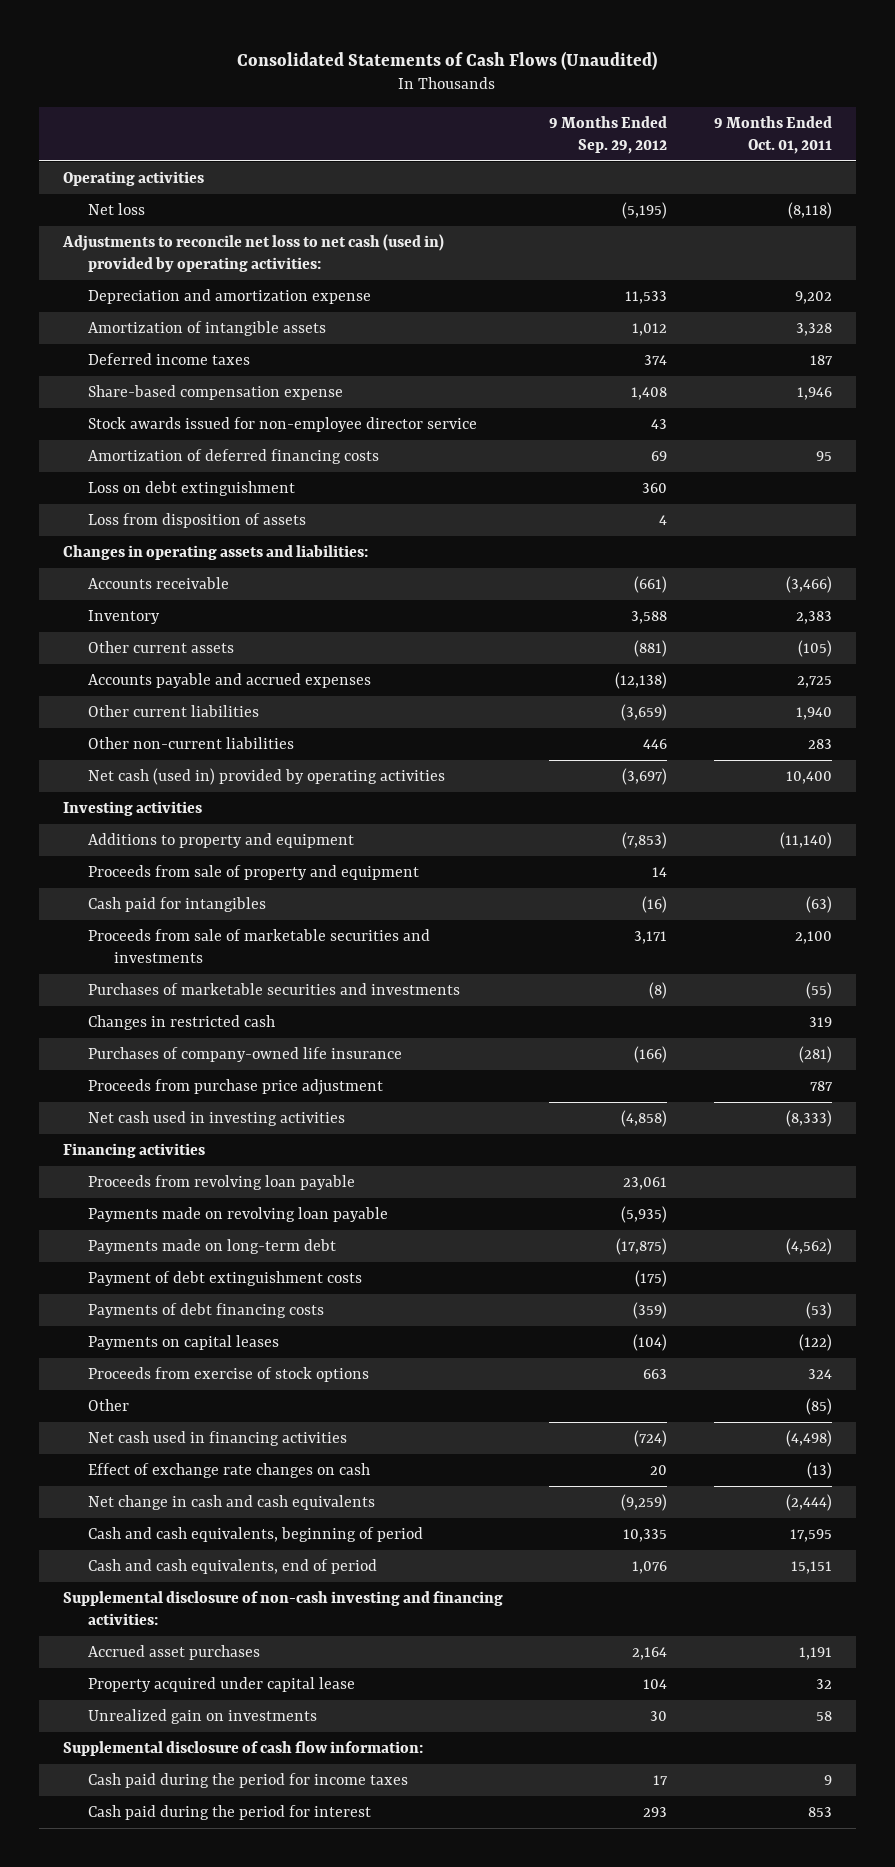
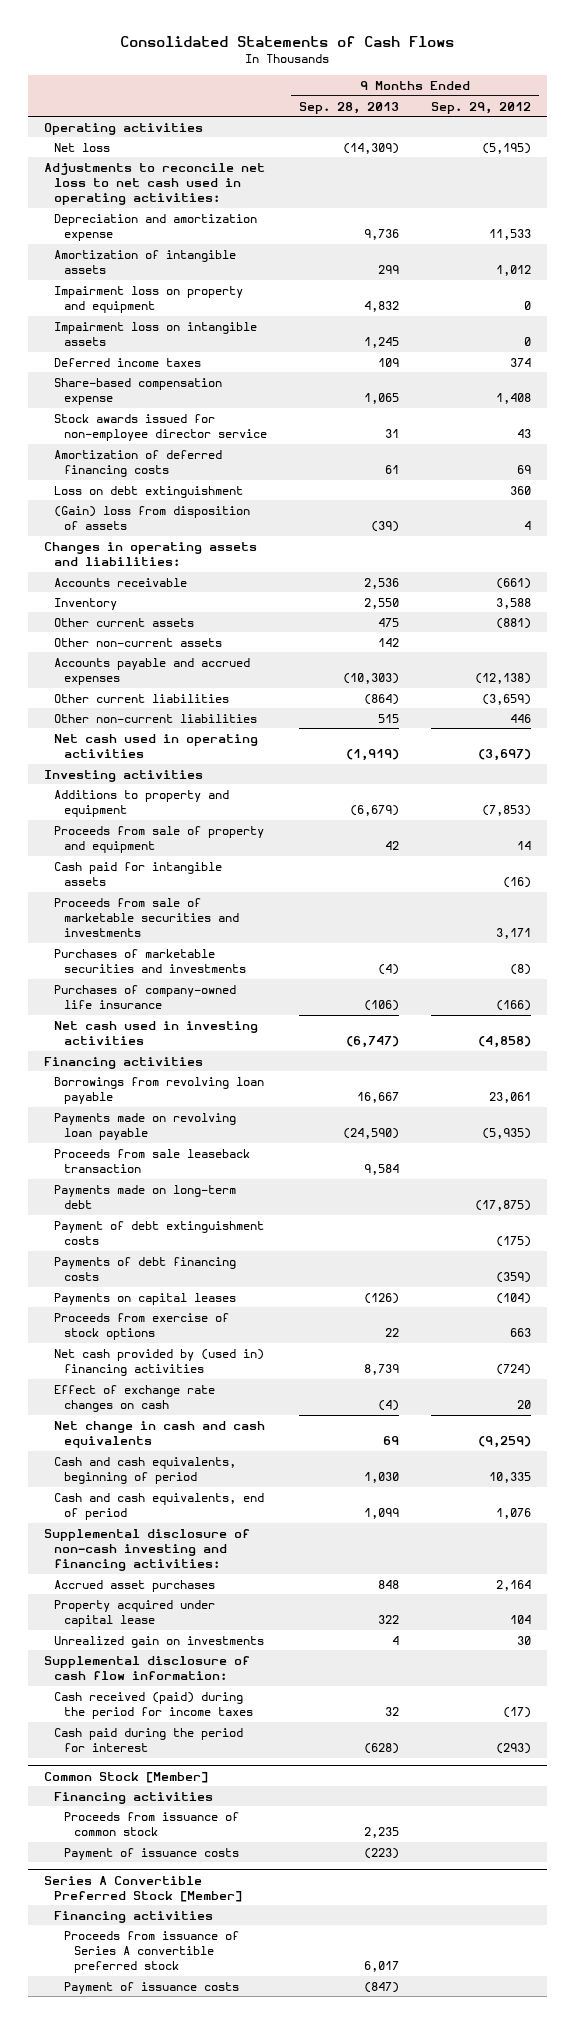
[237,51,658,71] Consolidated Statements of Cash Flows (Unaudited) -> [120,35,455,47] Consolidated Statements of Cash Flows
[714,115,833,154] 9 Months Ended Oct. 01, 2011 -> none
none -> [298,101,399,114] Sep. 28, 2013
[61,234,444,272] Adjustments to reconcile net loss to net cash (used in) provided by operating activities: -> [43,162,265,206] Adjustments to reconcile net loss to net cash used in operating activities:
none -> [53,285,243,314] Impairment loss on property and equipment
none -> [53,321,257,347] Impairment loss on intangible assets
[88,513,307,529] Loss from disposition of assets -> [53,505,250,531] (Gain) loss from disposition of assets
none -> [53,637,222,647] Other non-current assets
[88,768,446,786] Net cash (used in) provided by operating activities -> [53,733,258,759] Net cash used in operating activities
[88,897,267,913] Cash paid for intangibles -> [53,861,222,887] Cash paid for intangible assets
[88,1015,276,1031] Changes in restricted cash -> none
[88,1079,384,1096] Proceeds from purchase price adjustment -> none
[88,1175,356,1191] Proceeds from revolving loan payable -> [53,1076,264,1105] Borrowings from revolving loan payable
none -> [53,1148,250,1174] Proceeds from sale leaseback transaction
[88,1399,130,1412] Other -> none
[88,1431,348,1447] Net cash used in financing activities -> [53,1348,264,1377] Net cash provided by (used in) financing activities
[88,1773,409,1789] Cash paid during the period for income taxes -> [53,1691,253,1720] Cash received (paid) during the period for income taxes
[653,1775,669,1786] 17 -> [502,1707,531,1719] (17)
[643,1807,668,1818] 293 -> [495,1743,531,1755] (293)
none -> [43,1771,208,1783] Common Stock [Member]
none -> [53,1791,213,1804] Financing activities
none -> [63,1811,239,1837] Proceeds from issuance of common stock
none -> [63,1847,239,1860] Payment of issuance costs
none -> [43,1875,242,1902] Series A Convertible Preferred Stock [Member]
none -> [53,1910,213,1923] Financing activities
none -> [63,1930,239,1974] Proceeds from issuance of Series A convertible preferred stock
none -> [63,1981,239,1994] Payment of issuance costs

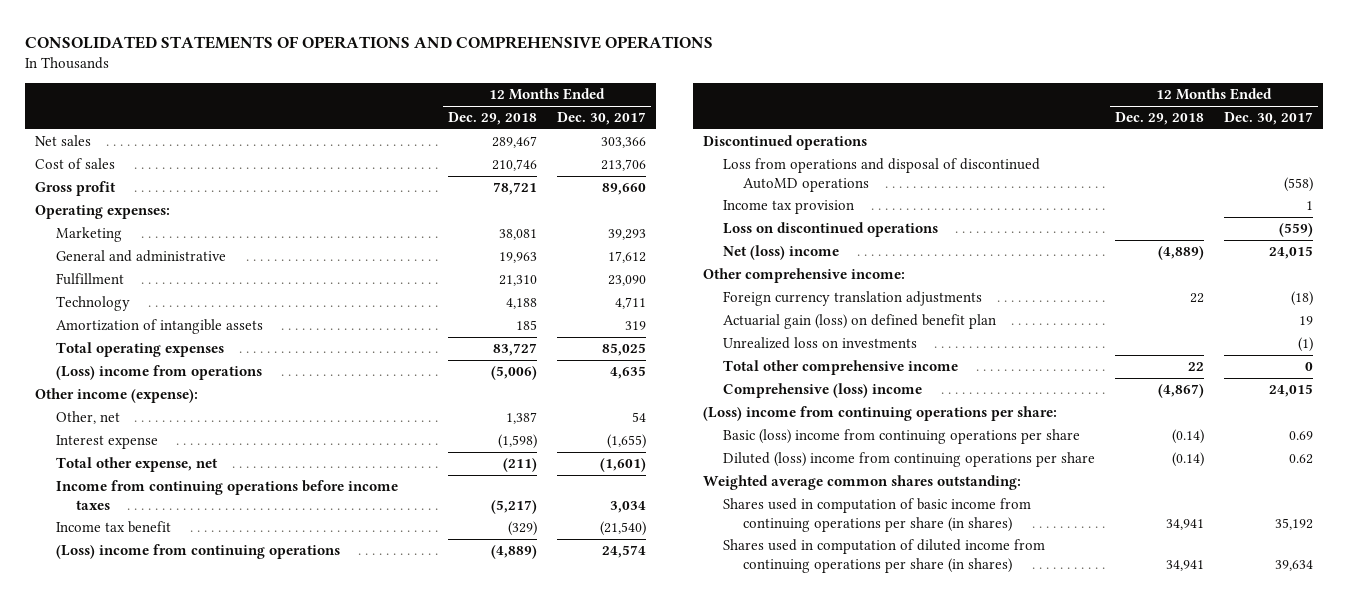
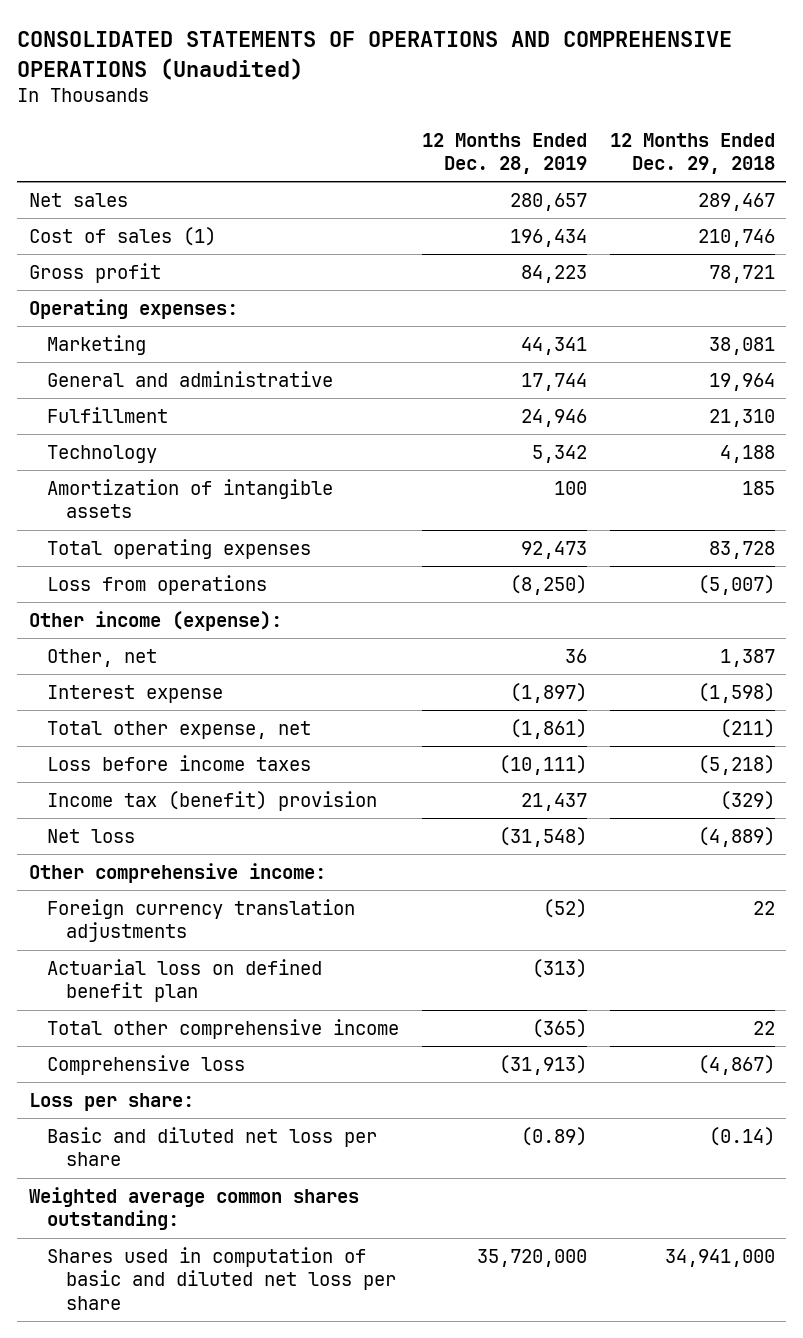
[25,36,714,50] CONSOLIDATED STATEMENTS OF OPERATIONS AND COMPREHENSIVE OPERATIONS -> [17,30,733,80] CONSOLIDATED STATEMENTS OF OPERATIONS AND COMPREHENSIVE OPERATIONS (Unaudited)
[556,112,646,126] Dec. 30, 2017 -> none
none -> [421,132,587,174] 12 Months Ended Dec. 28, 2019
[35,158,116,170] Cost of sales -> [28,227,216,247] Cost of sales (1)
[498,252,537,264] 19,963 -> [708,373,775,392] 19,964
[492,343,537,357] 83,727 -> [708,541,775,560] 83,728
[55,365,262,381] (Loss) income from operations -> [47,575,268,596] Loss from operations
[490,366,537,381] (5,006) -> [697,575,775,596] (5,007)
[702,135,867,151] Discontinued operations -> none
[723,158,1041,192] Loss from operations and disposal of discontinued AutoMD operations -> none
[723,200,855,215] Income tax provision -> none
[723,222,939,238] Loss on discontinued operations -> none
[723,245,840,261] Net (loss) income -> none
[55,480,398,510] Income from continuing operations before income taxes -> [47,755,312,772] Loss before income taxes
[490,499,537,514] (5,217) -> [697,755,775,776] (5,218)
[55,521,171,534] Income tax benefit -> [47,791,378,812] Income tax (benefit) provision
[55,544,340,560] (Loss) income from continuing operations -> [47,829,136,844] Net loss
[723,337,918,350] Unrealized loss on investments -> none
[723,314,997,330] Actuarial gain (loss) on defined benefit plan -> [47,959,323,1003] Actuarial loss on defined benefit plan
[723,429,1081,445] Basic (loss) income from continuing operations per share -> none
[723,452,1096,468] Diluted (loss) income from continuing operations per share -> none
[723,383,923,399] Comprehensive (loss) income -> [47,1055,246,1076] Comprehensive loss
[702,406,1057,422] (Loss) income from continuing operations per share: -> [28,1093,194,1112] Loss per share:
none -> [47,1127,378,1167] Basic and diluted net loss per share
[723,539,1046,573] Shares used in computation of diluted income from continuing operations per share (in shares) -> none
[723,498,1032,532] Shares used in computation of basic income from continuing operations per share (in shares) -> [47,1247,397,1310] Shares used in computation of basic and diluted net loss per share
[1166,518,1205,530] 34,941 -> [664,1249,775,1268] 34,941,000

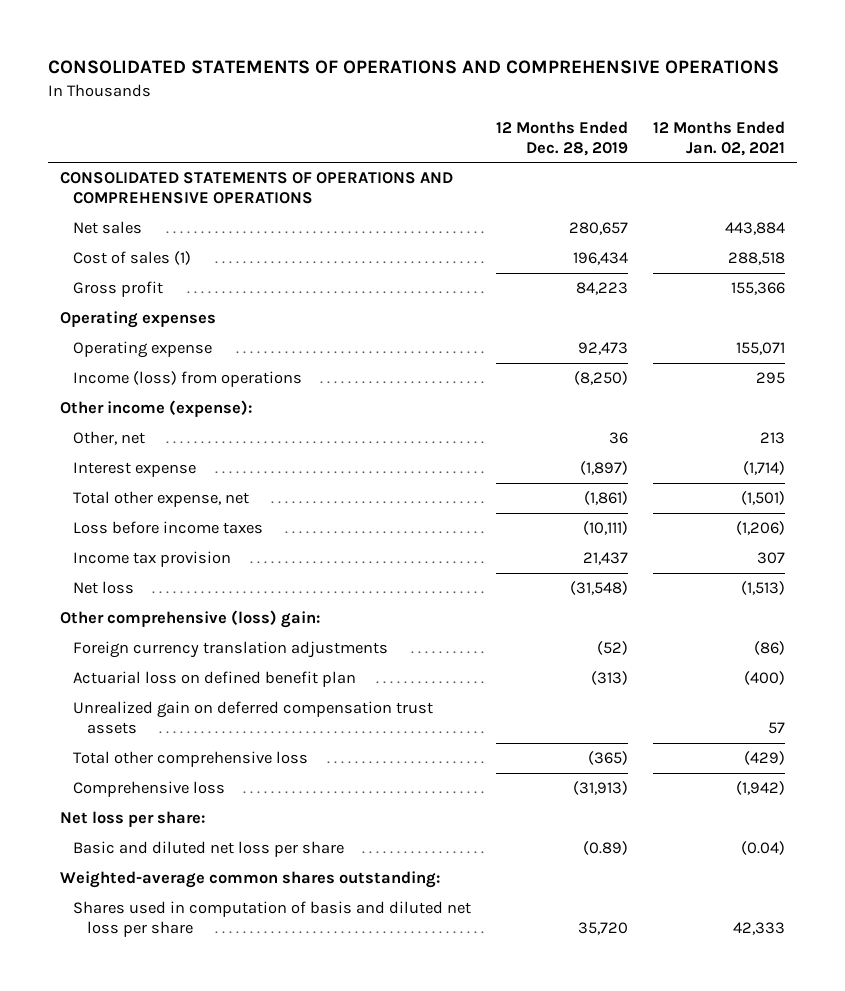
[17,30,733,80] CONSOLIDATED STATEMENTS OF OPERATIONS AND COMPREHENSIVE OPERATIONS (Unaudited) -> [47,60,779,75] CONSOLIDATED STATEMENTS OF OPERATIONS AND COMPREHENSIVE OPERATIONS
[609,132,775,174] 12 Months Ended Dec. 29, 2018 -> none
none -> [652,121,785,156] 12 Months Ended Jan. 02, 2021
none -> [59,172,453,204] CONSOLIDATED STATEMENTS OF OPERATIONS AND COMPREHENSIVE OPERATIONS
[47,335,147,356] Marketing -> none
[47,371,334,388] General and administrative -> none
[47,407,169,424] Fulfillment -> none
[47,445,158,464] Technology -> none
[47,479,334,519] Amortization of intangible assets -> none
[28,299,238,320] Operating expenses: -> [59,311,216,329] Operating expenses
[47,539,312,560] Total operating expenses -> [73,341,213,359] Operating expense
[47,575,268,596] Loss from operations -> [73,371,303,388] Income (loss) from operations
[47,791,378,812] Income tax (benefit) provision -> [73,551,232,568] Income tax provision
[28,863,326,884] Other comprehensive income: -> [59,610,320,629] Other comprehensive (loss) gain:
none -> [73,701,434,734] Unrealized gain on deferred compensation trust assets
[47,1019,400,1040] Total other comprehensive income -> [73,751,309,768] Total other comprehensive loss
[28,1093,194,1112] Loss per share: -> [59,811,205,828] Net loss per share:
[28,1187,359,1231] Weighted average common shares outstanding: -> [59,871,440,889] Weighted-average common shares outstanding:
[47,1247,397,1310] Shares used in computation of basic and diluted net loss per share -> [73,901,472,937] Shares used in computation of basis and diluted net loss per share
[476,1249,587,1268] 35,720,000 -> [578,921,629,935] 35,720

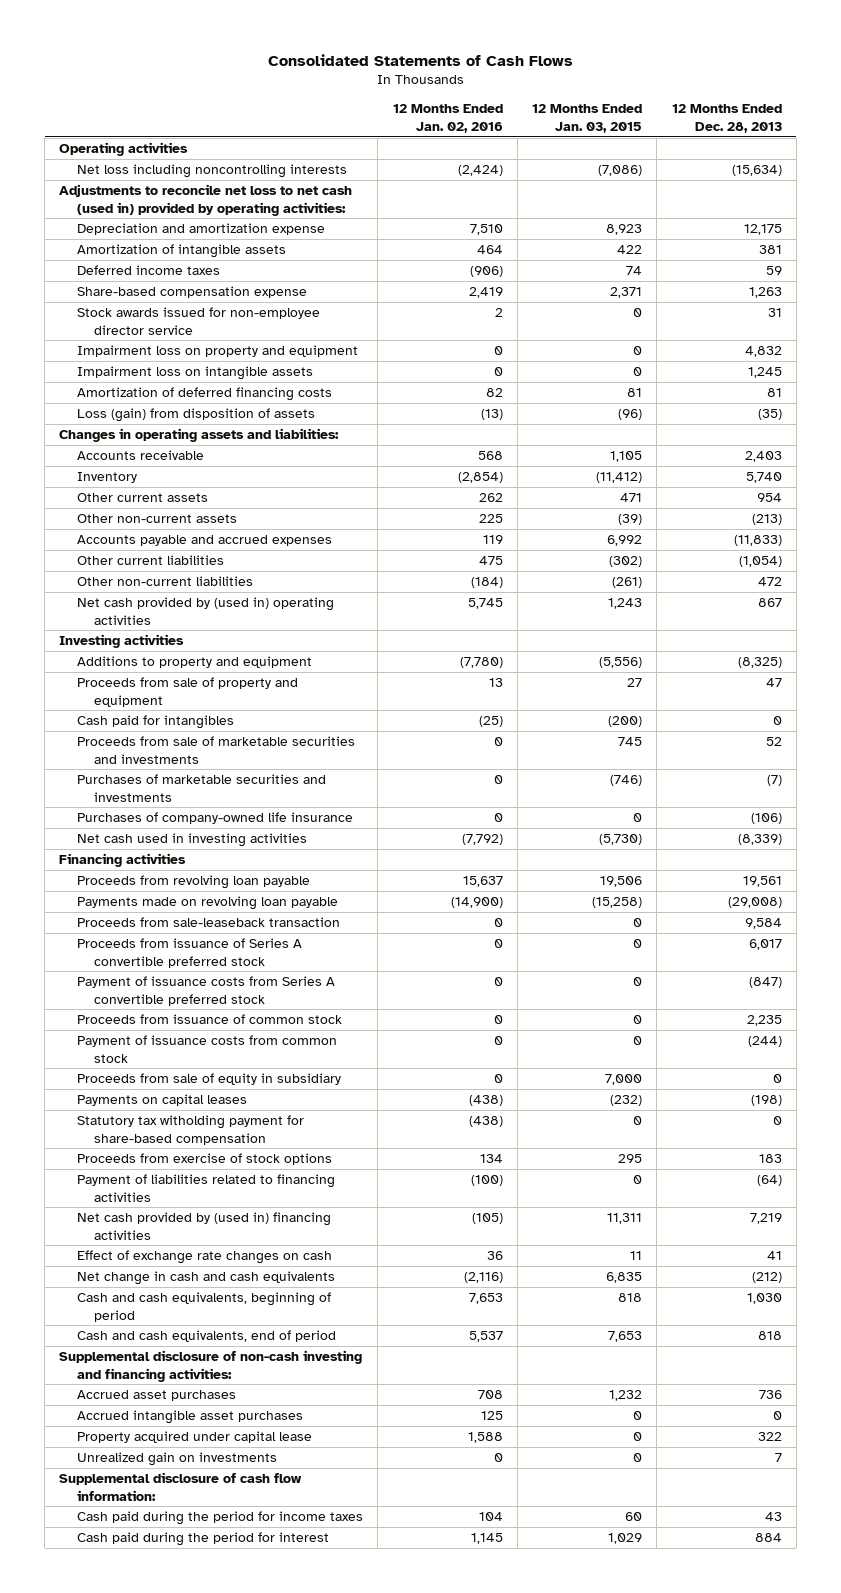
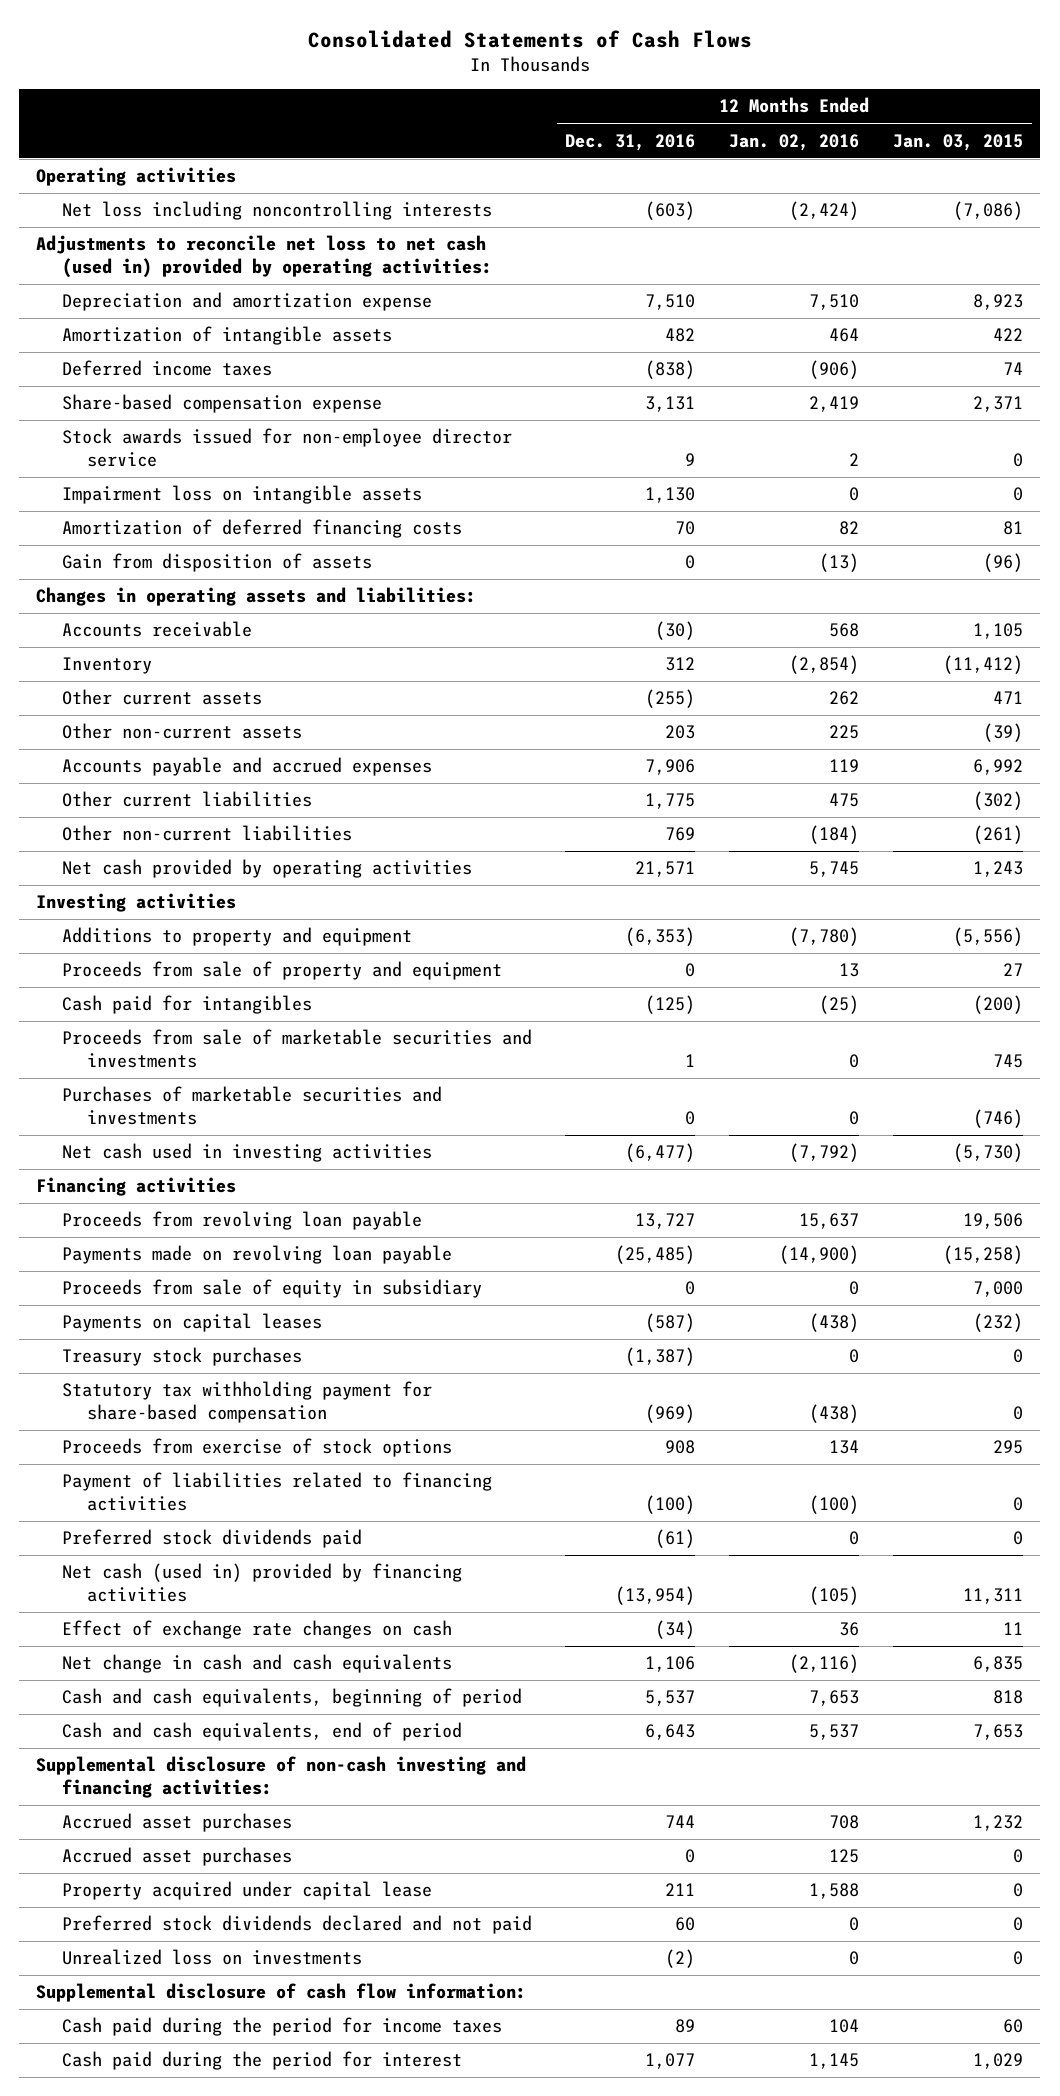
[671,104,782,133] 12 Months Ended Dec. 28, 2013 -> none
none -> [565,133,696,151] Dec. 31, 2016
[76,345,358,358] Impairment loss on property and equipment -> none
[76,408,315,423] Loss (gain) from disposition of assets -> [61,553,372,573] Gain from disposition of assets
[76,597,334,625] Net cash provided by (used in) operating activities -> [61,859,472,879] Net cash provided by operating activities
[76,812,353,825] Purchases of company-owned life insurance -> none
[76,917,340,928] Proceeds from sale-leaseback transaction -> none
[76,938,302,968] Proceeds from issuance of Series A convertible preferred stock -> none
[76,976,335,1006] Payment of issuance costs from Series A convertible preferred stock -> none
[76,1014,342,1025] Proceeds from issuance of common stock -> none
[76,1035,337,1063] Payment of issuance costs from common stock -> none
none -> [61,1347,302,1367] Treasury stock purchases
[76,1115,304,1145] Statutory tax witholding payment for share-based compensation -> [61,1381,432,1423] Statutory tax withholding payment for share-based compensation
none -> [61,1529,362,1549] Preferred stock dividends paid
[76,1212,331,1240] Net cash provided by (used in) financing activities -> [61,1563,462,1602] Net cash (used in) provided by financing activities
[76,1410,303,1425] Accrued intangible asset purchases -> [61,1847,292,1867] Accrued asset purchases
none -> [61,1915,532,1935] Preferred stock dividends declared and not paid
[76,1452,277,1467] Unrealized gain on investments -> [61,1949,362,1966] Unrealized loss on investments

